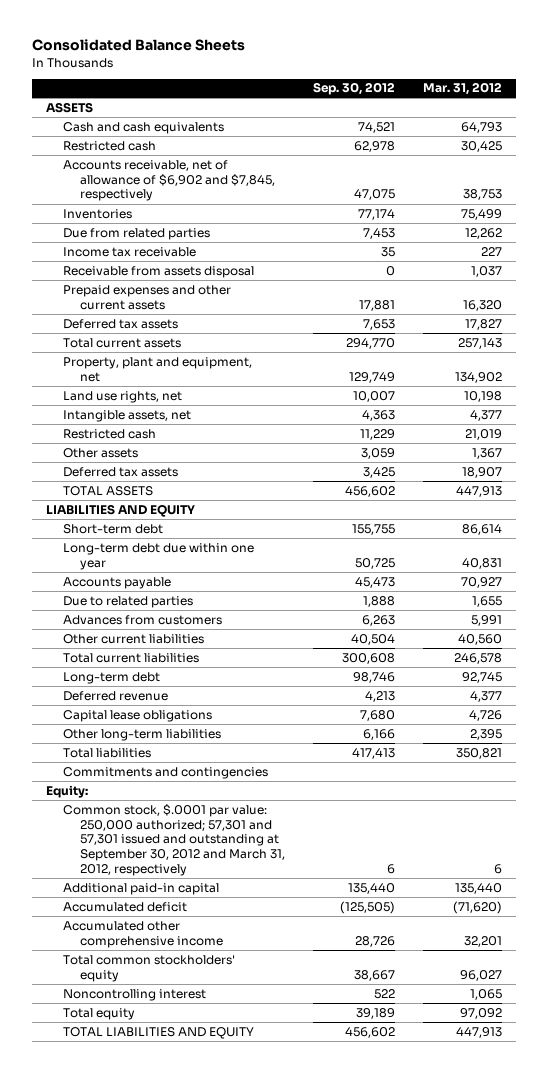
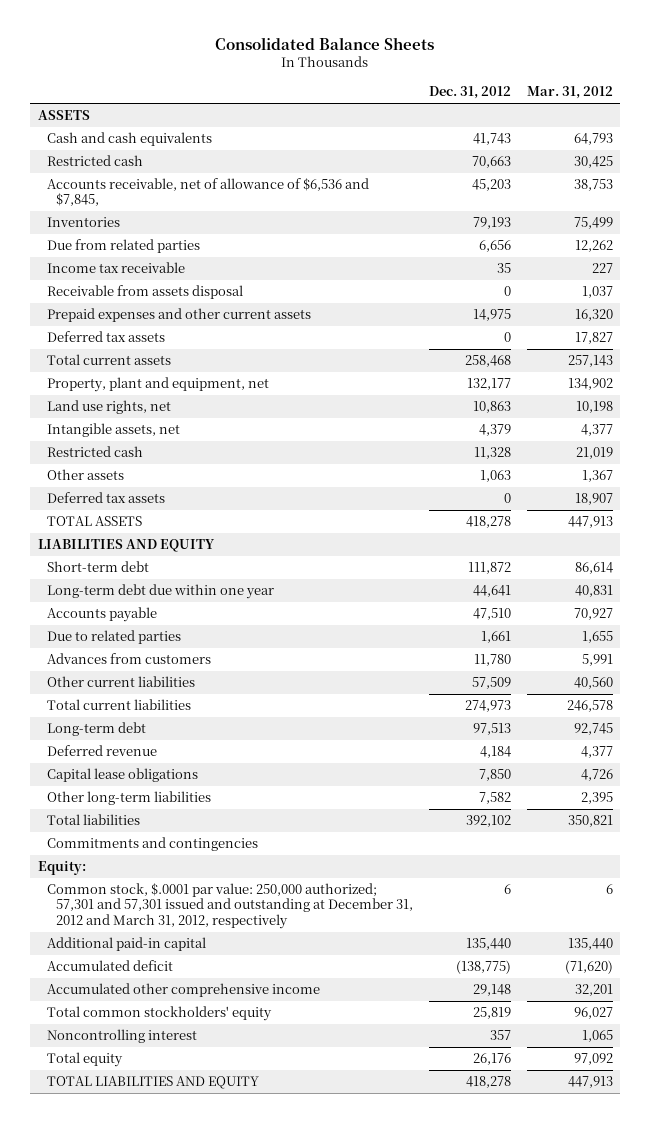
[312,82,395,96] Sep. 30, 2012 -> none
none -> [428,86,511,100] Dec. 31, 2012
[62,159,275,202] Accounts receivable, net of allowance of $6,902 and $7,845, respectively -> [47,178,370,207] Accounts receivable, net of allowance of $6,536 and $7,845,
[62,803,285,877] Common stock, $.0001 par value: 250,000 authorized; 57,301 and 57,301 issued and outstanding at September 30, 2012 and March 31, 2012, respectively -> [47,883,414,929] Common stock, $.0001 par value: 250,000 authorized; 57,301 and 57,301 issued and outstanding at December 31, 2012 and March 31, 2012, respectively

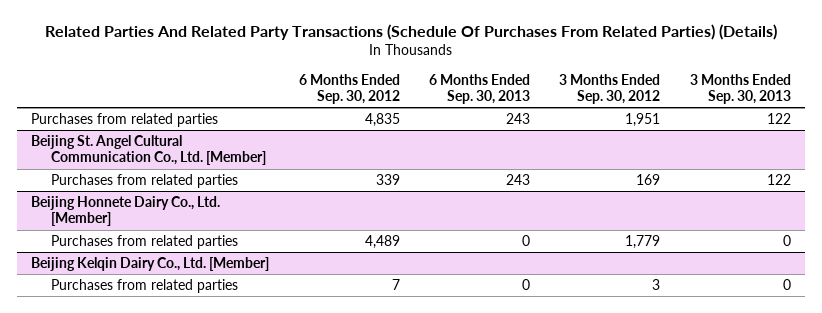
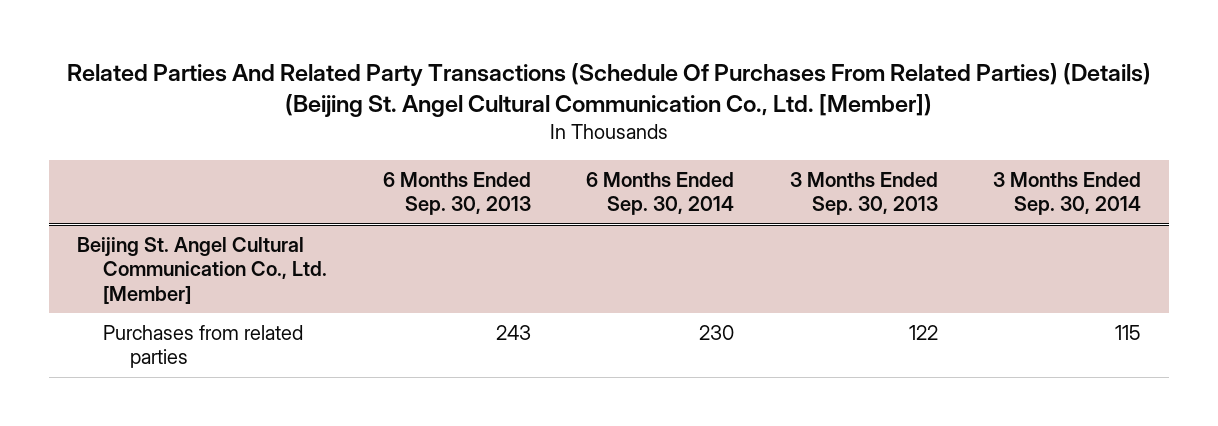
[45,24,778,41] Related Parties And Related Party Transactions (Schedule Of Purchases From Related Parties) (Details) -> [66,62,1151,118] Related Parties And Related Party Transactions (Schedule Of Purchases From Related Parties) (Details) (Beijing St. Angel Cultural Communication Co., Ltd. [Member])
[298,73,400,104] 6 Months Ended Sep. 30, 2012 -> none
[559,73,661,104] 3 Months Ended Sep. 30, 2012 -> none
none -> [586,171,735,216] 6 Months Ended Sep. 30, 2014
none -> [993,171,1142,216] 3 Months Ended Sep. 30, 2014
[31,113,219,128] Purchases from related parties -> none
[31,196,221,227] Beijing Honnete Dairy Co., Ltd. [Member] -> none
[50,235,238,250] Purchases from related parties -> none
[31,257,270,272] Beijing Kelqin Dairy Co., Ltd. [Member] -> none
[50,279,238,294] Purchases from related parties -> none

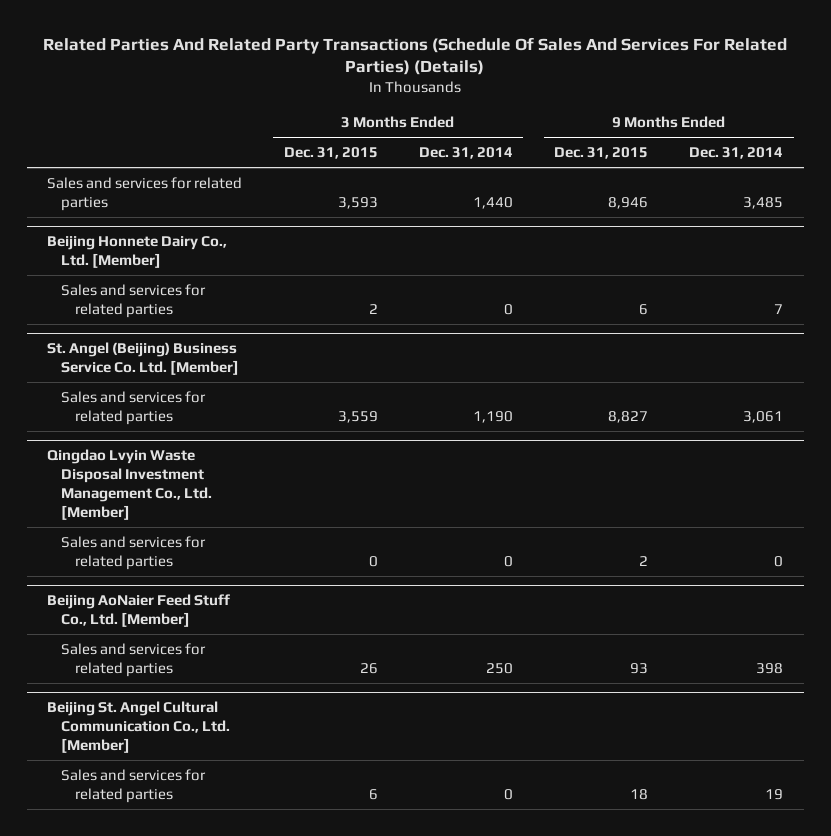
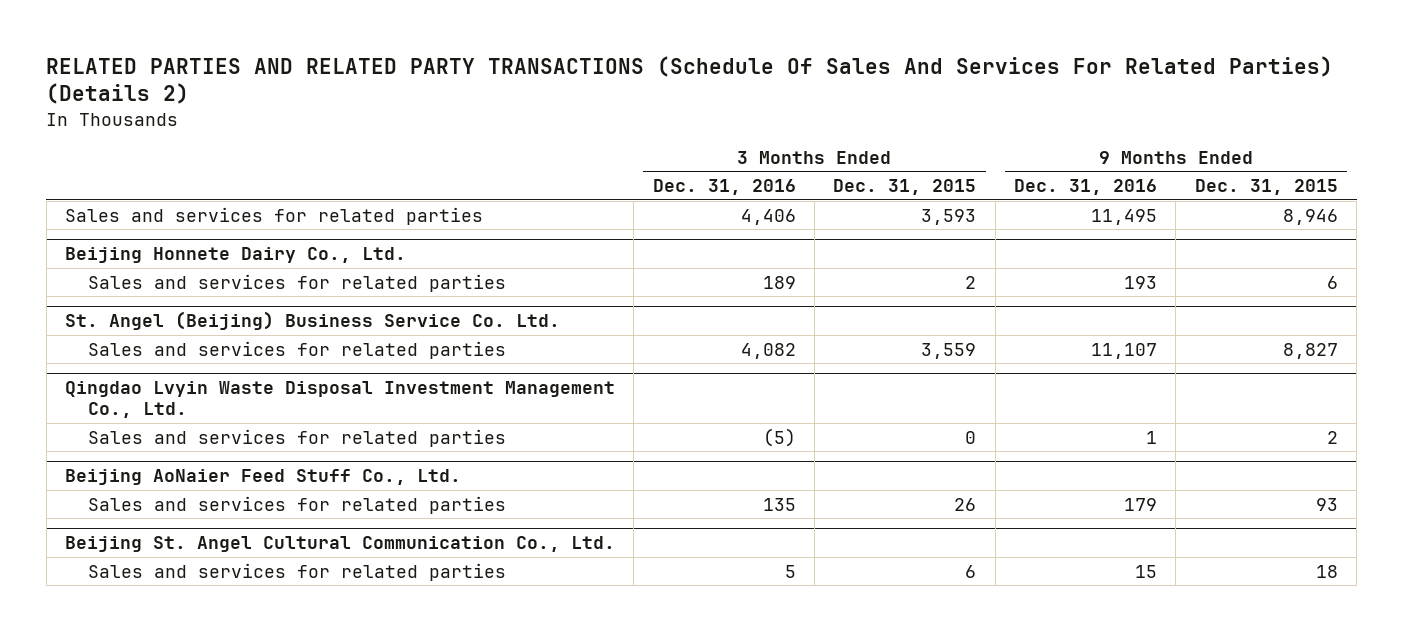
[43,36,788,76] Related Parties And Related Party Transactions (Schedule Of Sales And Services For Related Parties) (Details) -> [46,55,1334,105] RELATED PARTIES AND RELATED PARTY TRANSACTIONS (Schedule Of Sales And Services For Related Parties) (Details 2)
[418,147,513,160] Dec. 31, 2014 -> none
[689,147,784,160] Dec. 31, 2014 -> none
none -> [652,178,796,195] Dec. 31, 2016
none -> [1013,178,1157,195] Dec. 31, 2016
[47,236,228,269] Beijing Honnete Dairy Co., Ltd. [Member] -> [64,247,406,264] Beijing Honnete Dairy Co., Ltd.
[47,342,240,376] St. Angel (Beijing) Business Service Co. Ltd. [Member] -> [64,311,560,331] St. Angel (Beijing) Business Service Co. Ltd.
[47,449,213,520] Qingdao Lvyin Waste Disposal Investment Management Co., Ltd. [Member] -> [64,381,615,419] Qingdao Lvyin Waste Disposal Investment Management Co., Ltd.
[47,594,231,628] Beijing AoNaier Feed Stuff Co., Ltd. [Member] -> [64,469,461,486] Beijing AoNaier Feed Stuff Co., Ltd.
[47,701,231,753] Beijing St. Angel Cultural Communication Co., Ltd. [Member] -> [64,536,615,553] Beijing St. Angel Cultural Communication Co., Ltd.

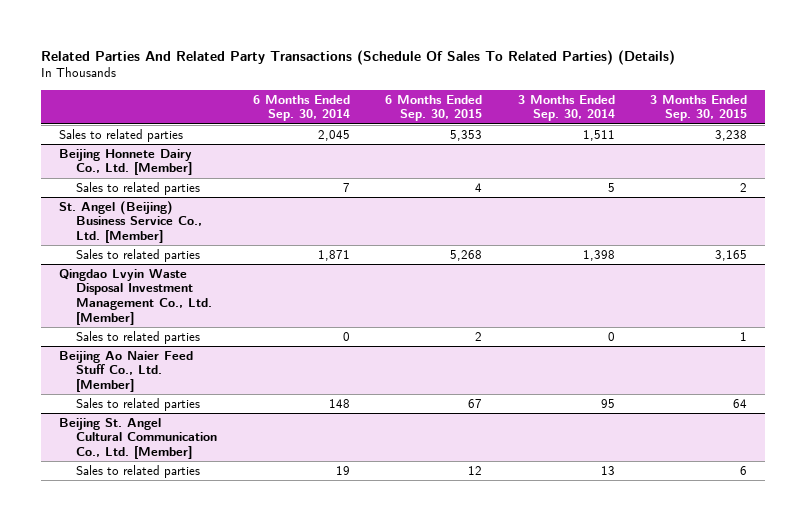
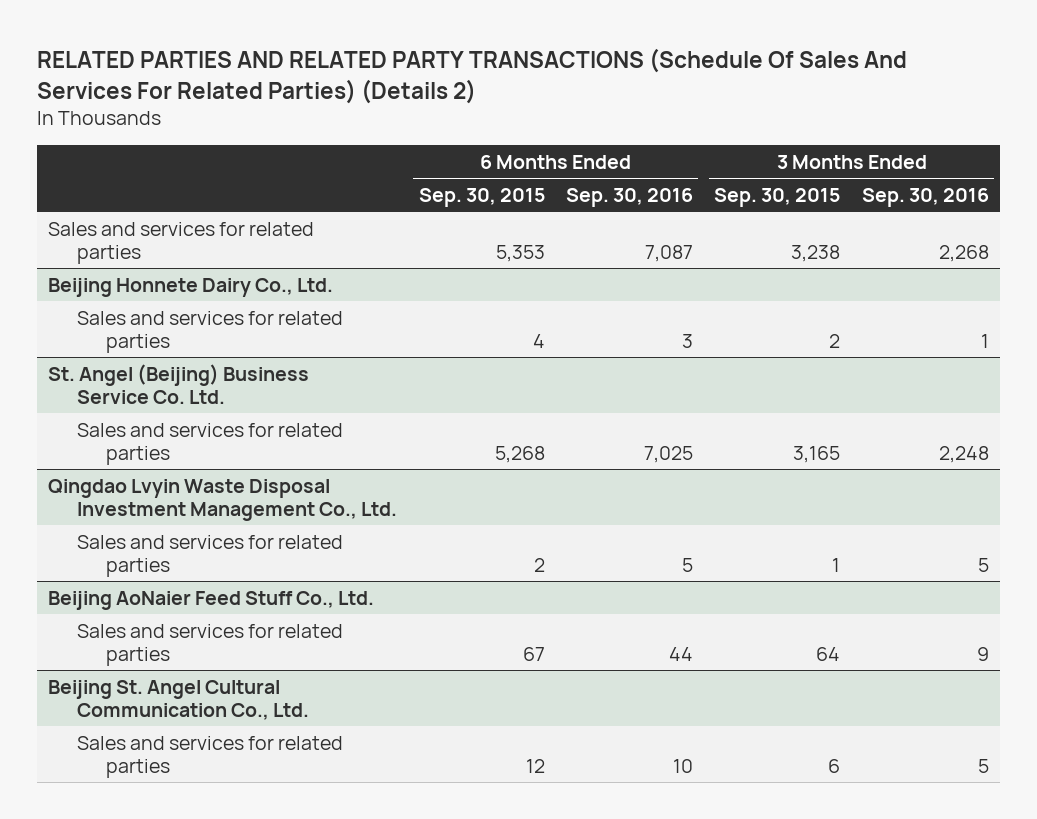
[41,49,676,65] Related Parties And Related Party Transactions (Schedule Of Sales To Related Parties) (Details) -> [37,48,908,104] RELATED PARTIES AND RELATED PARTY TRANSACTIONS (Schedule Of Sales And Services For Related Parties) (Details 2)
[252,94,350,122] 6 Months Ended Sep. 30, 2014 -> none
[517,94,615,122] 3 Months Ended Sep. 30, 2014 -> none
none -> [566,188,694,208] Sep. 30, 2016
none -> [861,188,989,208] Sep. 30, 2016
[59,128,184,142] Sales to related parties -> [48,221,315,265] Sales and services for related parties
[59,148,193,176] Beijing Honnete Dairy Co., Ltd. [Member] -> [48,277,334,297] Beijing Honnete Dairy Co., Ltd.
[76,181,201,195] Sales to related parties -> [77,310,344,354] Sales and services for related parties
[59,200,203,243] St. Angel (Beijing) Business Service Co., Ltd. [Member] -> [48,363,310,405] St. Angel (Beijing) Business Service Co. Ltd.
[76,248,201,262] Sales to related parties -> [77,422,344,466] Sales and services for related parties
[59,268,213,325] Qingdao Lvyin Waste Disposal Investment Management Co., Ltd. [Member] -> [48,478,398,522] Qingdao Lvyin Waste Disposal Investment Management Co., Ltd.
[76,330,201,344] Sales to related parties -> [77,534,344,578] Sales and services for related parties
[59,350,194,392] Beijing Ao Naier Feed Stuff Co., Ltd. [Member] -> [48,590,375,610] Beijing AoNaier Feed Stuff Co., Ltd.
[76,397,201,411] Sales to related parties -> [77,623,344,667] Sales and services for related parties
[59,417,218,459] Beijing St. Angel Cultural Communication Co., Ltd. [Member] -> [48,679,310,721] Beijing St. Angel Cultural Communication Co., Ltd.
[76,464,201,478] Sales to related parties -> [77,735,344,779] Sales and services for related parties

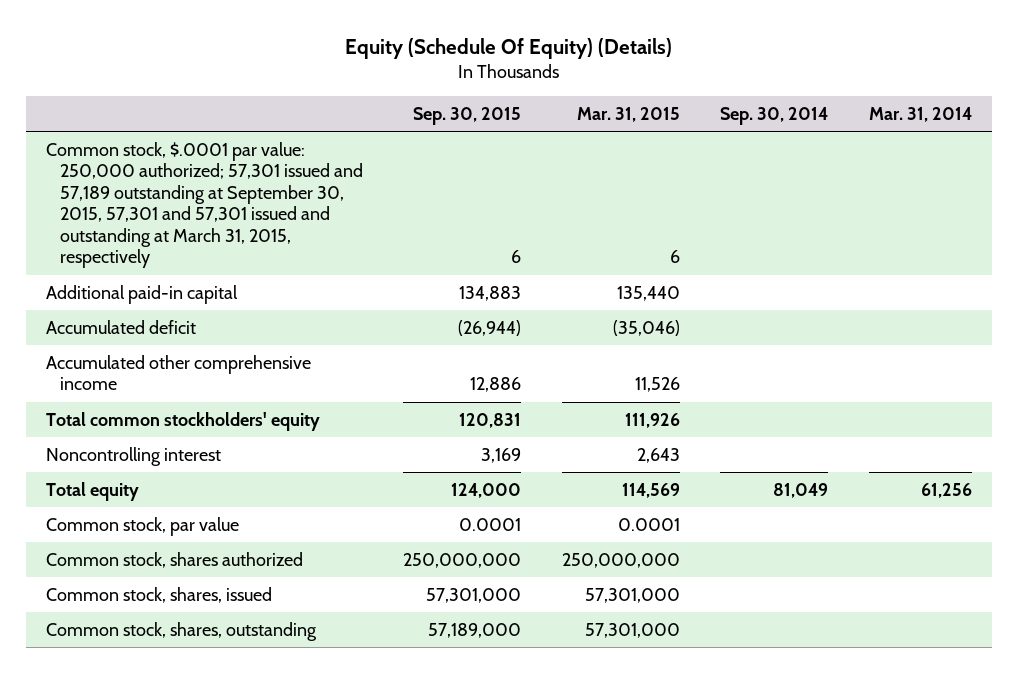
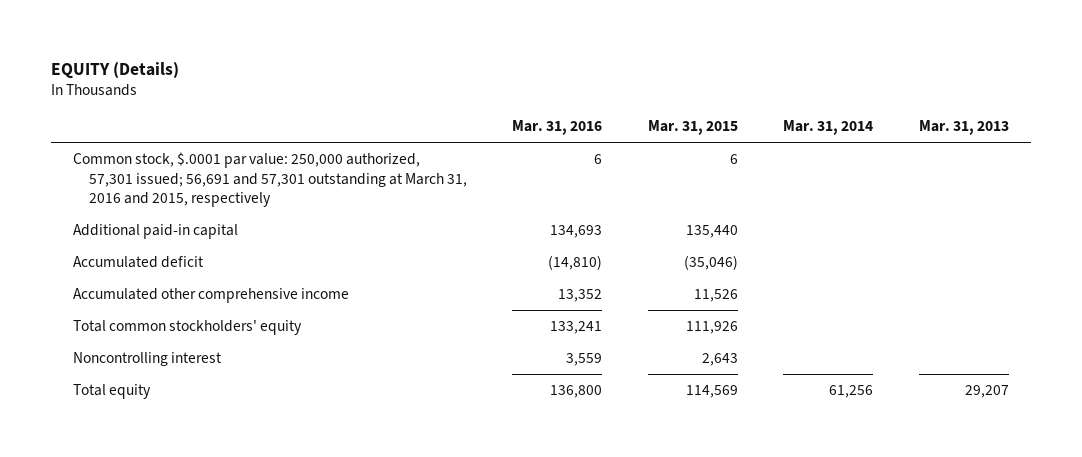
[345,37,673,59] Equity (Schedule Of Equity) (Details) -> [50,61,179,79] EQUITY (Details)
[413,106,522,125] Sep. 30, 2015 -> none
[720,106,829,125] Sep. 30, 2014 -> none
none -> [512,120,603,136] Mar. 31, 2016
none -> [918,120,1009,136] Mar. 31, 2013
[46,141,363,269] Common stock, $.0001 par value: 250,000 authorized; 57,301 issued and 57,189 outstanding at September 30, 2015, 57,301 and 57,301 issued and outstanding at March 31, 2015, respectively -> [73,151,468,208] Common stock, $.0001 par value: 250,000 authorized, 57,301 issued; 56,691 and 57,301 outstanding at March 31, 2016 and 2015, respectively
[46,516,240,536] Common stock, par value -> none
[46,551,304,568] Common stock, shares authorized -> none
[46,586,273,603] Common stock, shares, issued -> none
[46,621,318,641] Common stock, shares, outstanding -> none

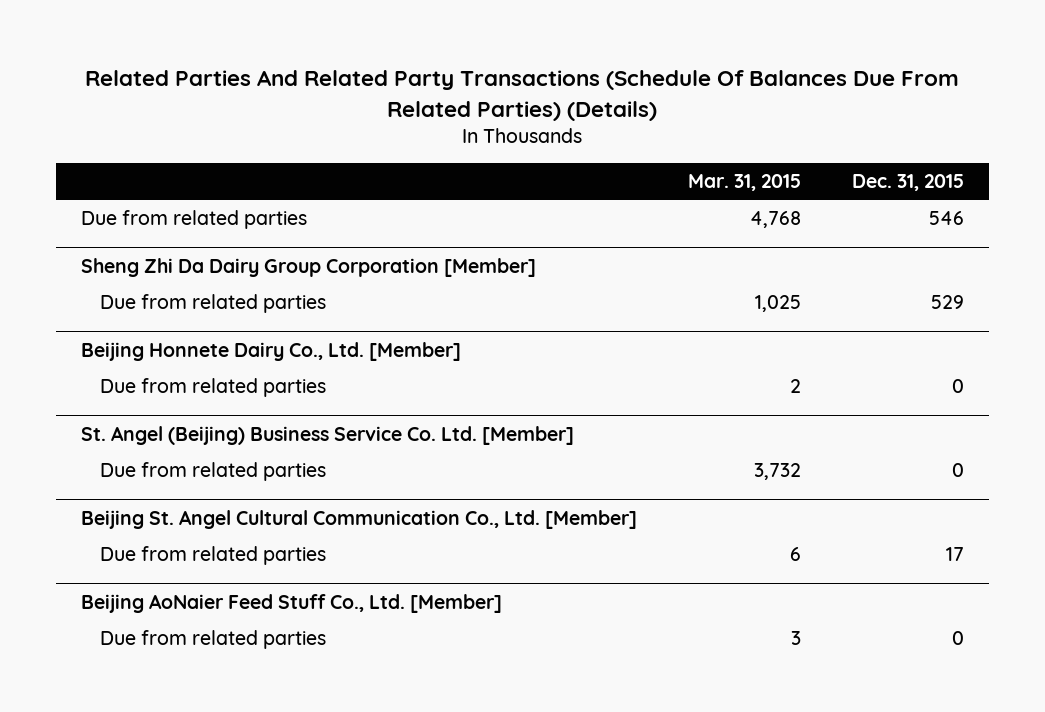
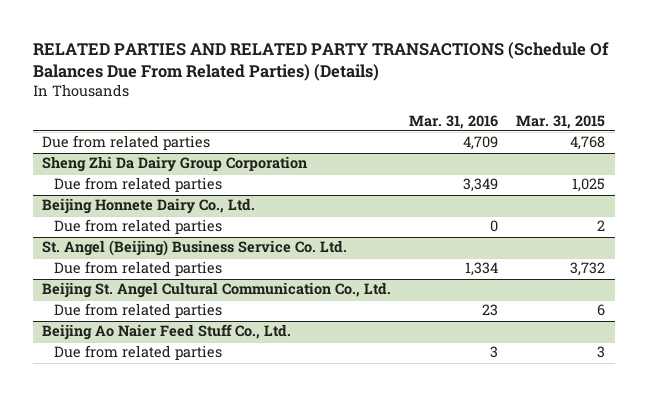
[85,70,960,121] Related Parties And Related Party Transactions (Schedule Of Balances Due From Related Parties) (Details) -> [32,41,609,81] RELATED PARTIES AND RELATED PARTY TRANSACTIONS (Schedule Of Balances Due From Related Parties) (Details)
[851,173,964,191] Dec. 31, 2015 -> none
none -> [409,114,499,129] Mar. 31, 2016
[81,257,537,277] Sheng Zhi Da Dairy Group Corporation [Member] -> [41,156,307,173] Sheng Zhi Da Dairy Group Corporation
[81,341,462,361] Beijing Honnete Dairy Co., Ltd. [Member] -> [41,198,255,215] Beijing Honnete Dairy Co., Ltd.
[81,425,575,445] St. Angel (Beijing) Business Service Co. Ltd. [Member] -> [41,240,347,257] St. Angel (Beijing) Business Service Co. Ltd.
[81,509,638,529] Beijing St. Angel Cultural Communication Co., Ltd. [Member] -> [41,282,391,299] Beijing St. Angel Cultural Communication Co., Ltd.
[81,593,503,613] Beijing AoNaier Feed Stuff Co., Ltd. [Member] -> [41,324,291,341] Beijing Ao Naier Feed Stuff Co., Ltd.

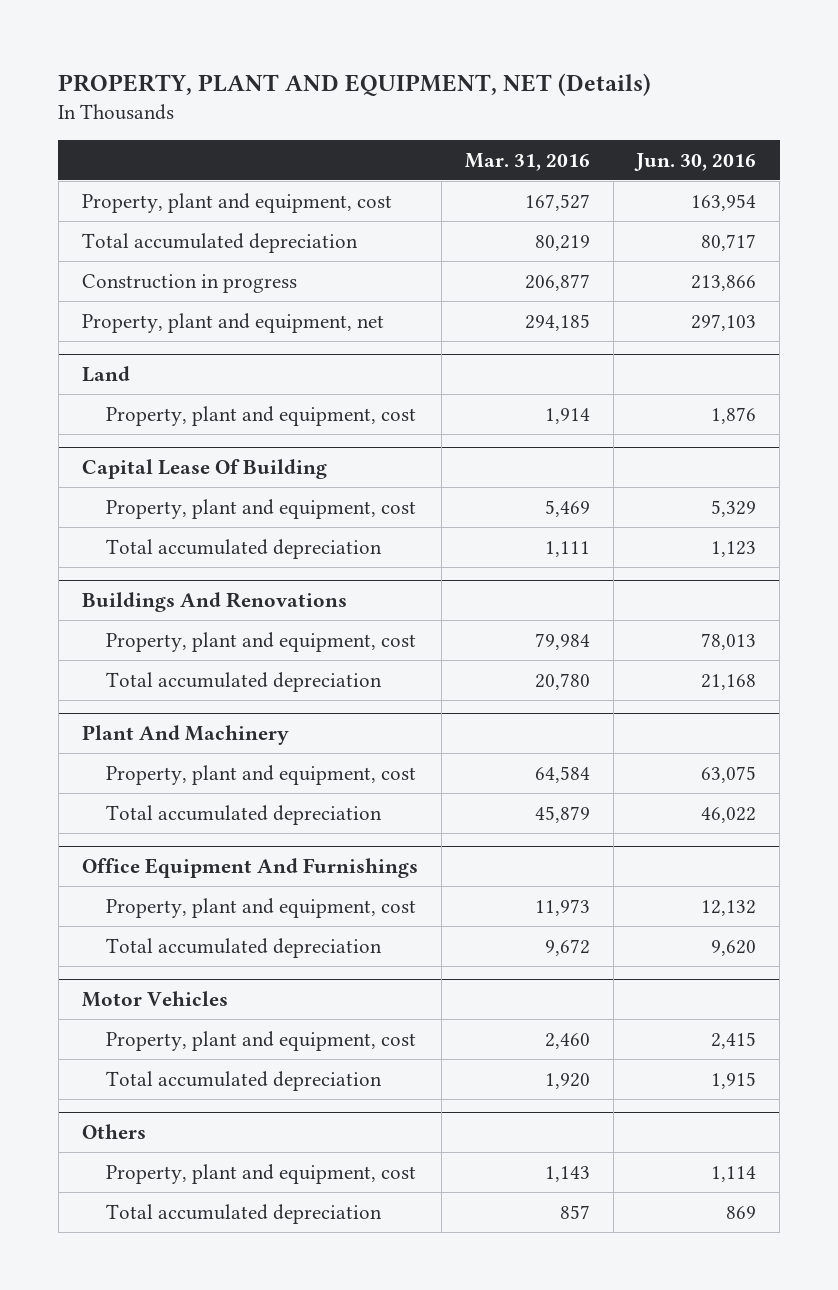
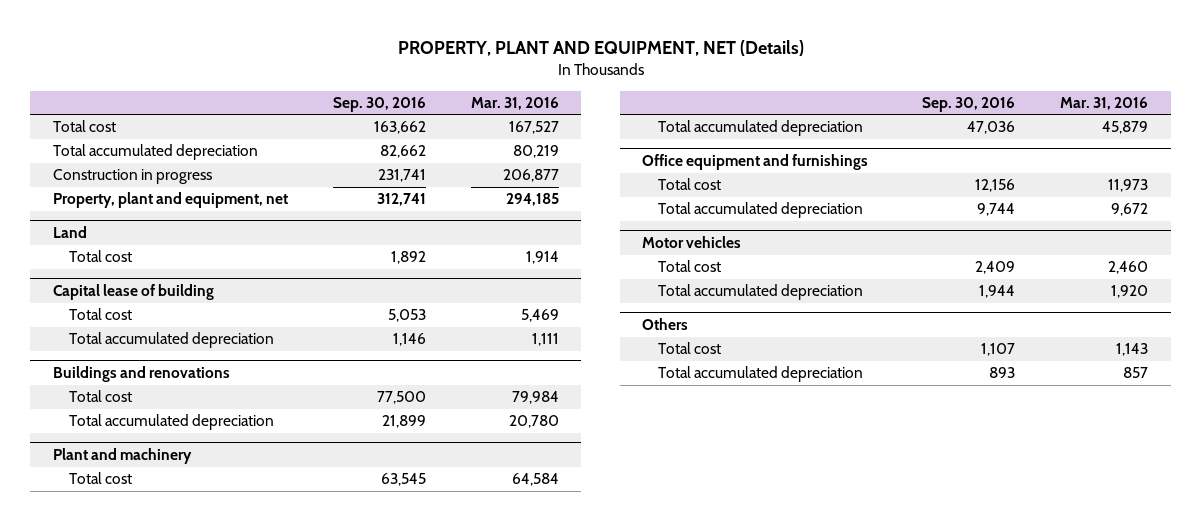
[634,152,757,171] Jun. 30, 2016 -> none
none -> [332,96,426,112] Sep. 30, 2016
[81,192,392,213] Property, plant and equipment, cost -> [52,120,116,133] Total cost
[106,405,417,426] Property, plant and equipment, cost -> [69,250,133,263] Total cost
[81,459,327,480] Capital Lease Of Building -> [52,283,214,300] Capital lease of building
[106,498,417,519] Property, plant and equipment, cost -> [69,308,133,321] Total cost
[81,592,347,613] Buildings And Renovations -> [52,365,230,382] Buildings and renovations
[106,631,417,652] Property, plant and equipment, cost -> [69,390,133,403] Total cost
[81,725,289,746] Plant And Machinery -> [52,447,192,464] Plant and machinery
[106,764,417,785] Property, plant and equipment, cost -> [69,472,133,485] Total cost
[81,858,418,879] Office Equipment And Furnishings -> [642,153,869,170] Office equipment and furnishings
[106,897,417,918] Property, plant and equipment, cost -> [658,178,722,191] Total cost
[81,991,228,1008] Motor Vehicles -> [642,235,742,248] Motor vehicles
[106,1030,417,1051] Property, plant and equipment, cost -> [658,260,722,273] Total cost
[106,1163,417,1184] Property, plant and equipment, cost -> [658,342,722,355] Total cost

